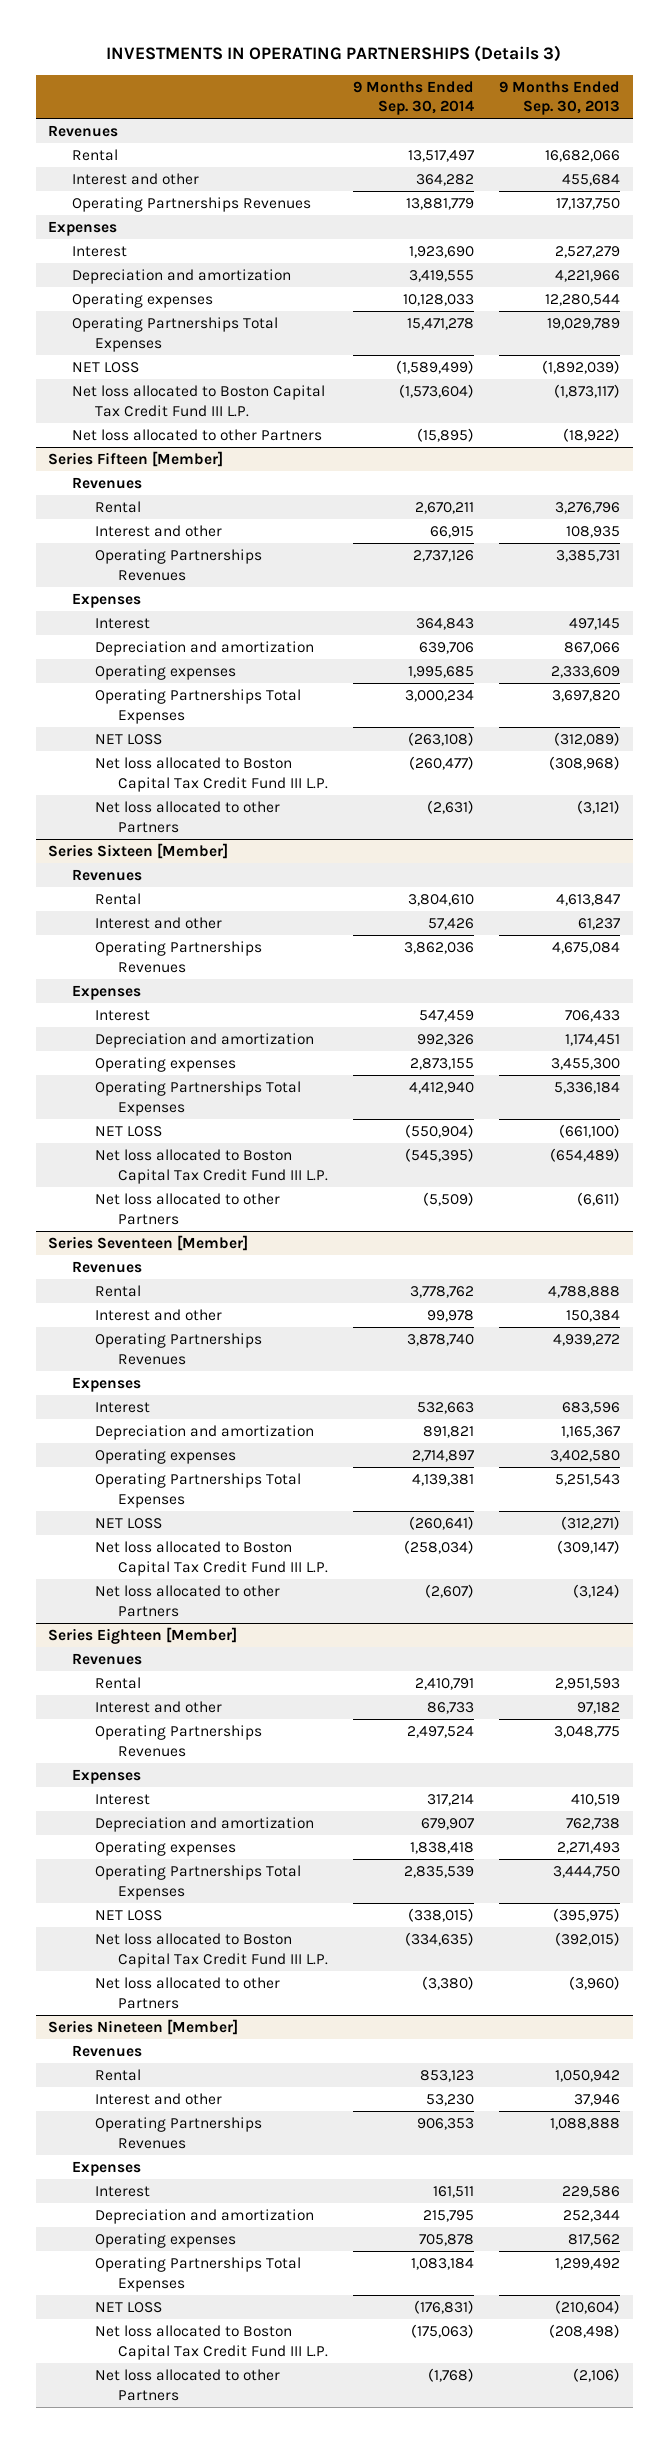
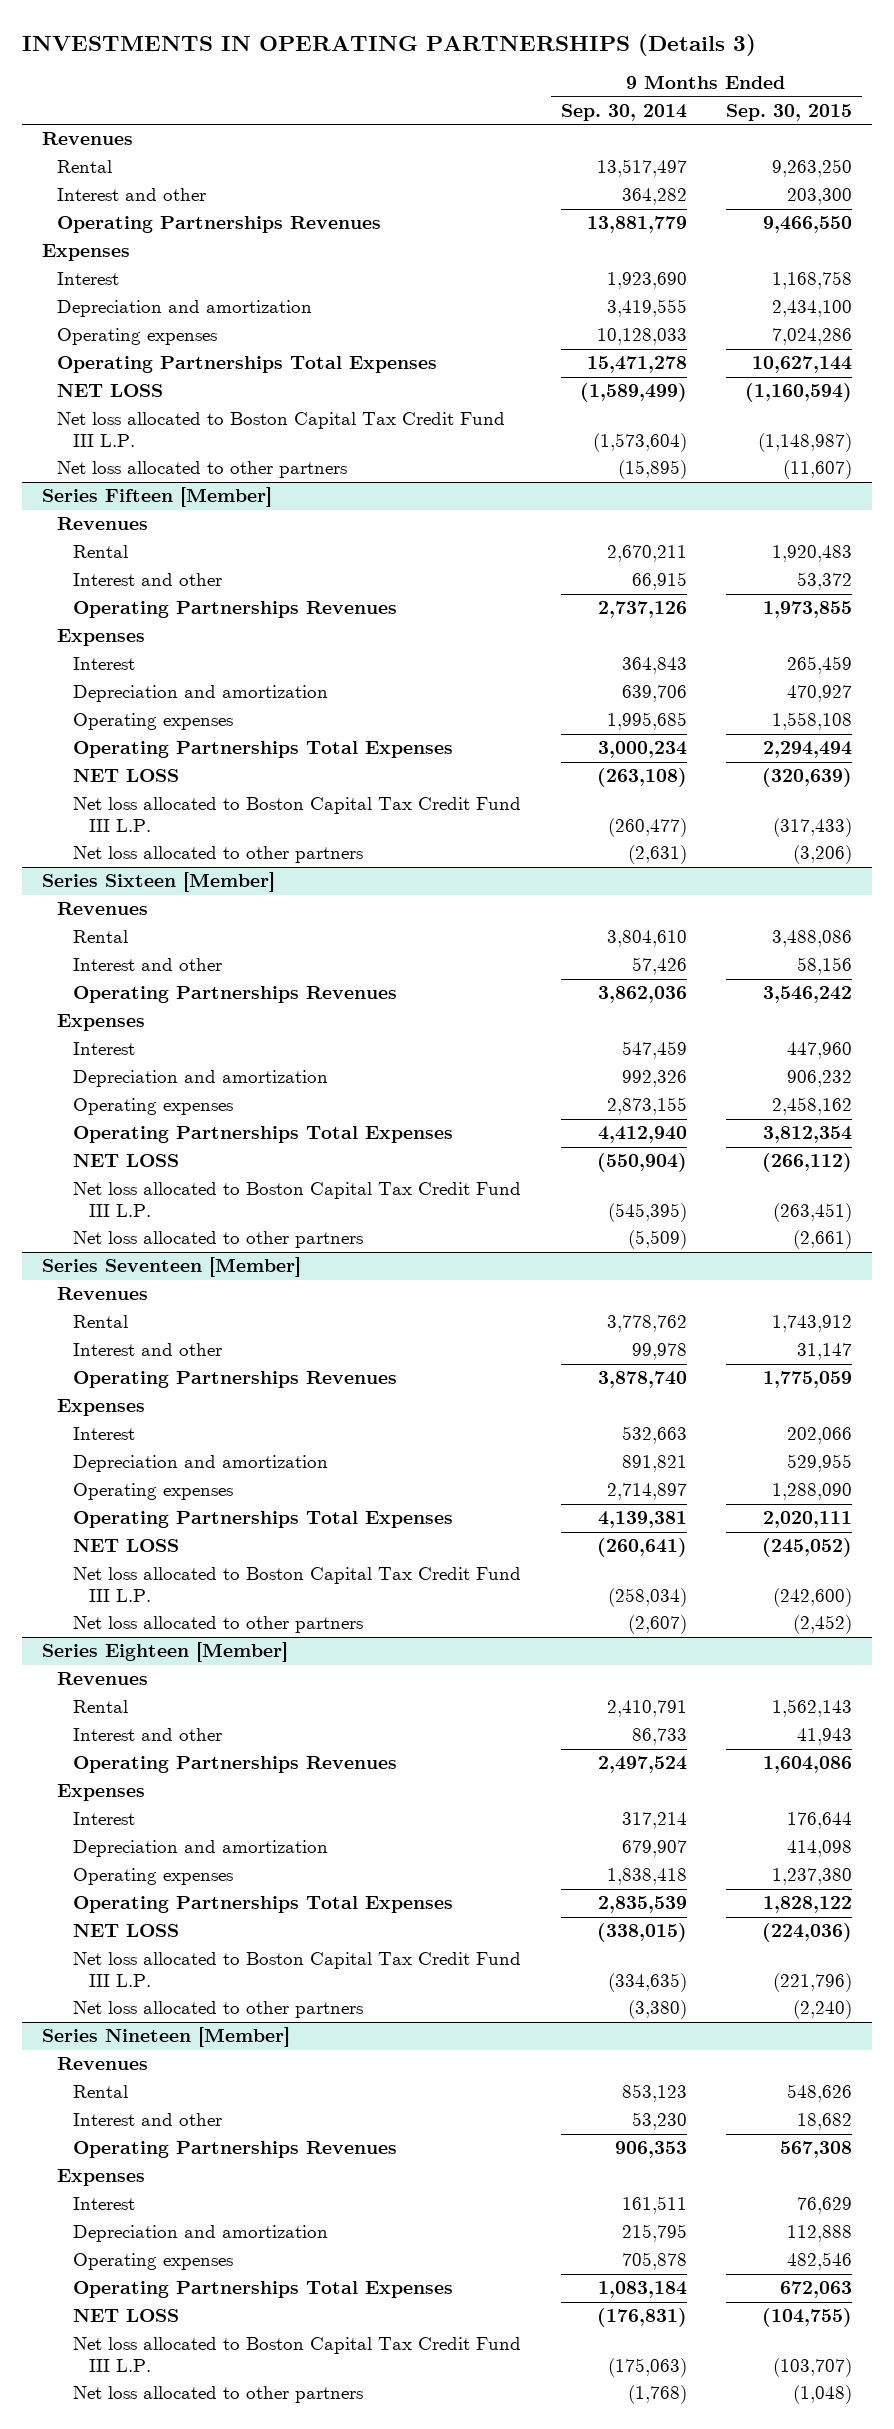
[499,80,621,116] 9 Months Ended Sep. 30, 2013 -> none
none -> [726,104,853,122] Sep. 30, 2015
[71,428,322,441] Net loss allocated to other Partners -> [57,461,348,479] Net loss allocated to other partners
[94,800,280,833] Net loss allocated to other Partners -> [73,846,364,864] Net loss allocated to other partners
[94,1192,280,1225] Net loss allocated to other Partners -> [73,1231,364,1249] Net loss allocated to other partners
[94,1584,280,1617] Net loss allocated to other Partners -> [73,1616,364,1634] Net loss allocated to other partners
[94,1976,280,2009] Net loss allocated to other Partners -> [73,2001,364,2019] Net loss allocated to other partners
[94,2368,280,2401] Net loss allocated to other Partners -> [73,2386,364,2404] Net loss allocated to other partners

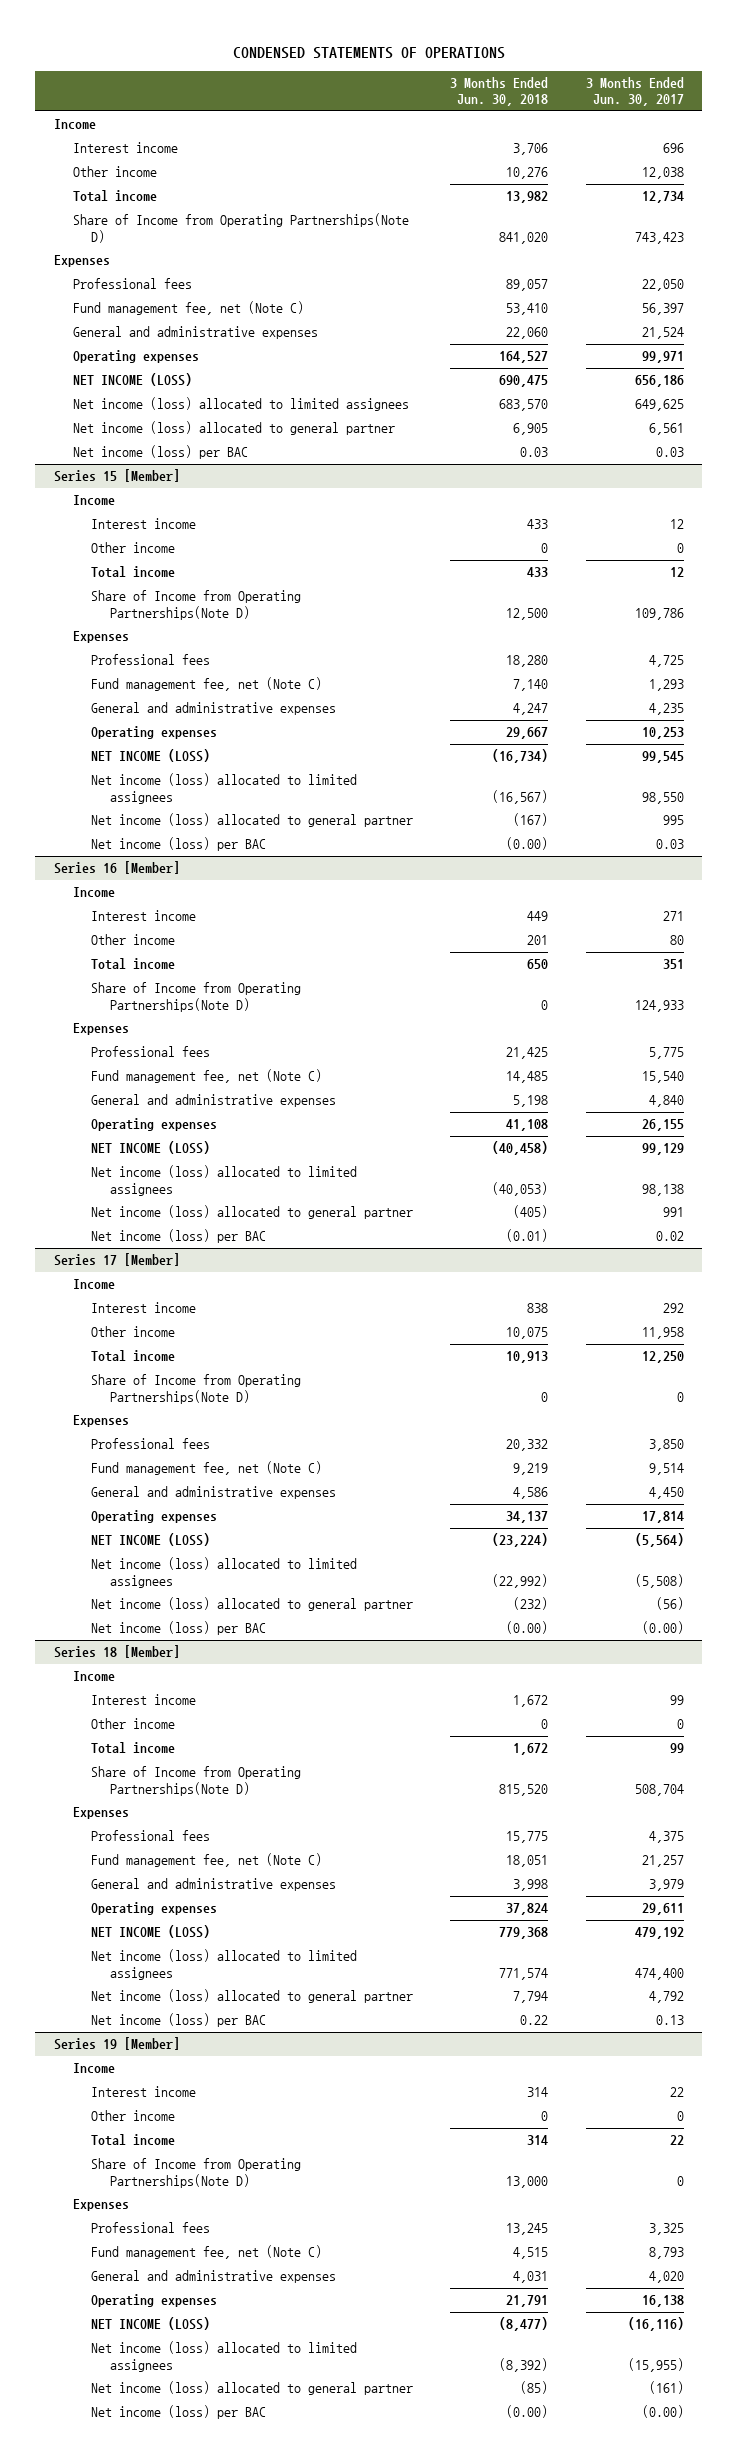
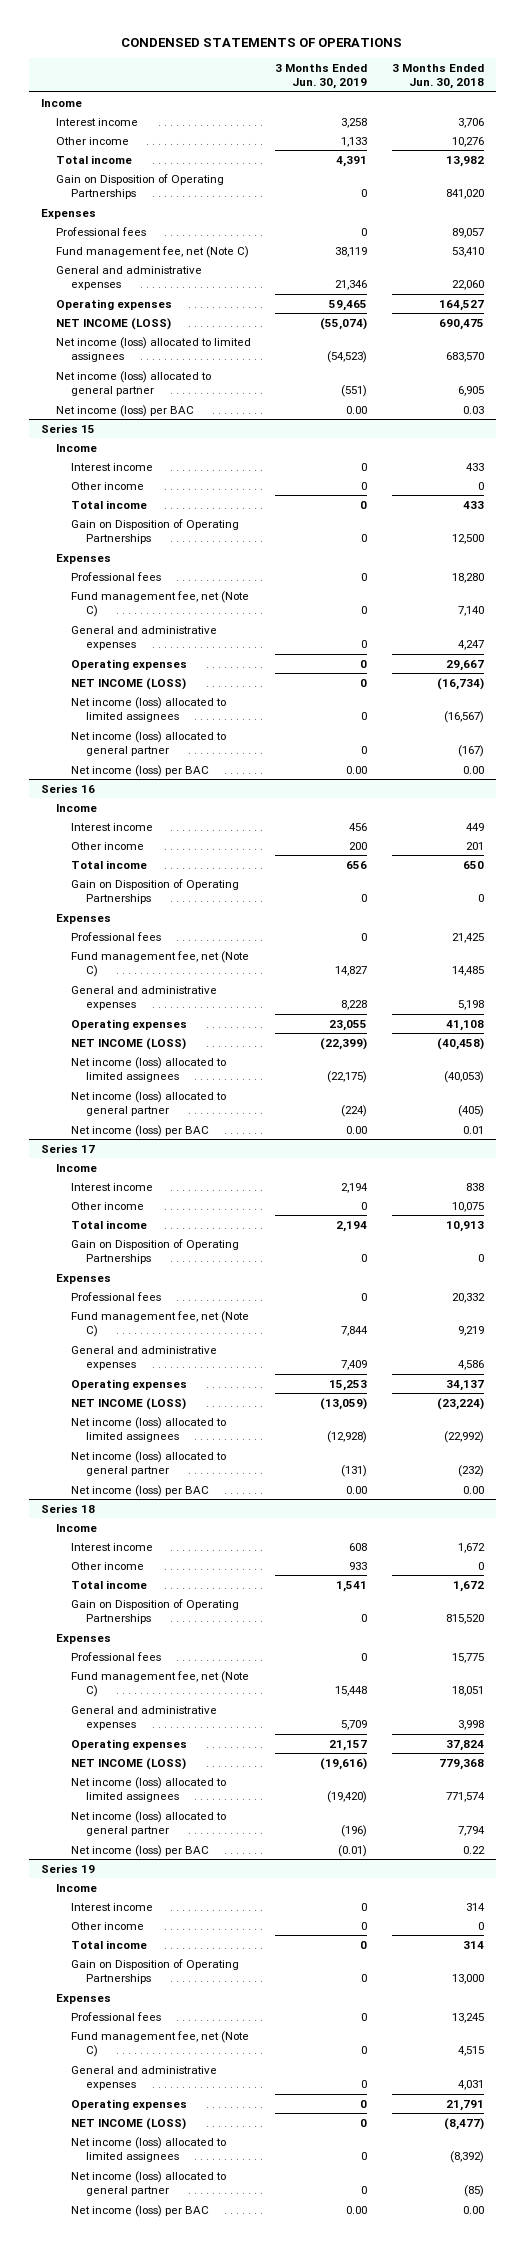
[585,76,684,107] 3 Months Ended Jun. 30, 2017 -> none
none -> [275,63,368,90] 3 Months Ended Jun. 30, 2019
[72,213,409,243] Share of Income from Operating Partnerships(Note D) -> [55,173,224,200] Gain on Disposition of Operating Partnerships
[54,469,181,483] Series 15 [Member] -> [41,423,96,433] Series 15
[91,590,302,620] Share of Income from Operating Partnerships(Note D) -> [70,518,239,545] Gain on Disposition of Operating Partnerships
[506,837,549,851] (0.00) -> [462,765,484,774] 0.00
[54,861,181,875] Series 16 [Member] -> [41,783,96,793] Series 16
[91,982,302,1012] Share of Income from Operating Partnerships(Note D) -> none
none -> [70,878,239,905] Gain on Disposition of Operating Partnerships
[506,1229,549,1243] (0.01) -> [462,1125,484,1134] 0.01
[54,1253,181,1267] Series 17 [Member] -> [41,1143,96,1153] Series 17
[91,1374,302,1404] Share of Income from Operating Partnerships(Note D) -> none
none -> [70,1238,239,1265] Gain on Disposition of Operating Partnerships
[506,1621,549,1635] (0.00) -> [462,1485,484,1494] 0.00
[54,1645,181,1659] Series 18 [Member] -> [41,1503,96,1513] Series 18
[91,1766,302,1796] Share of Income from Operating Partnerships(Note D) -> [70,1598,239,1625] Gain on Disposition of Operating Partnerships
[54,2037,181,2051] Series 19 [Member] -> [41,1863,96,1873] Series 19
[91,2158,302,2188] Share of Income from Operating Partnerships(Note D) -> none
none -> [70,1958,239,1985] Gain on Disposition of Operating Partnerships
[506,2405,549,2419] (0.00) -> [462,2205,484,2214] 0.00

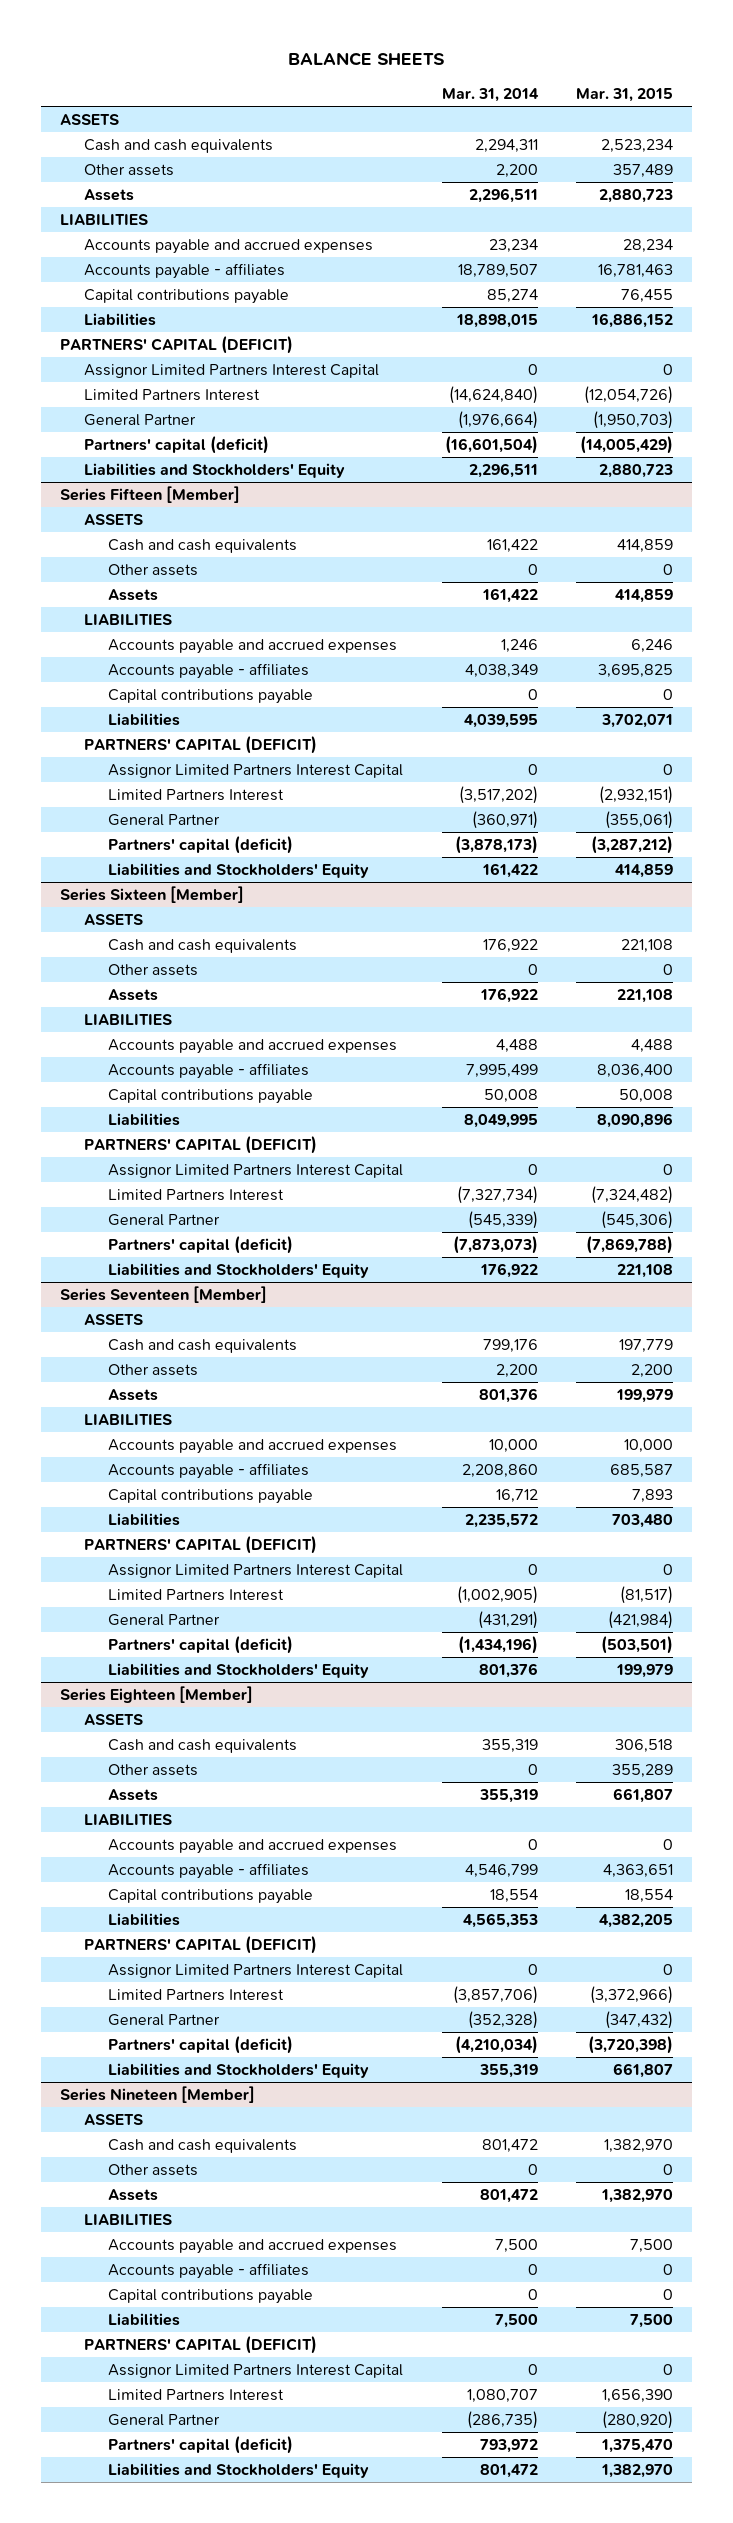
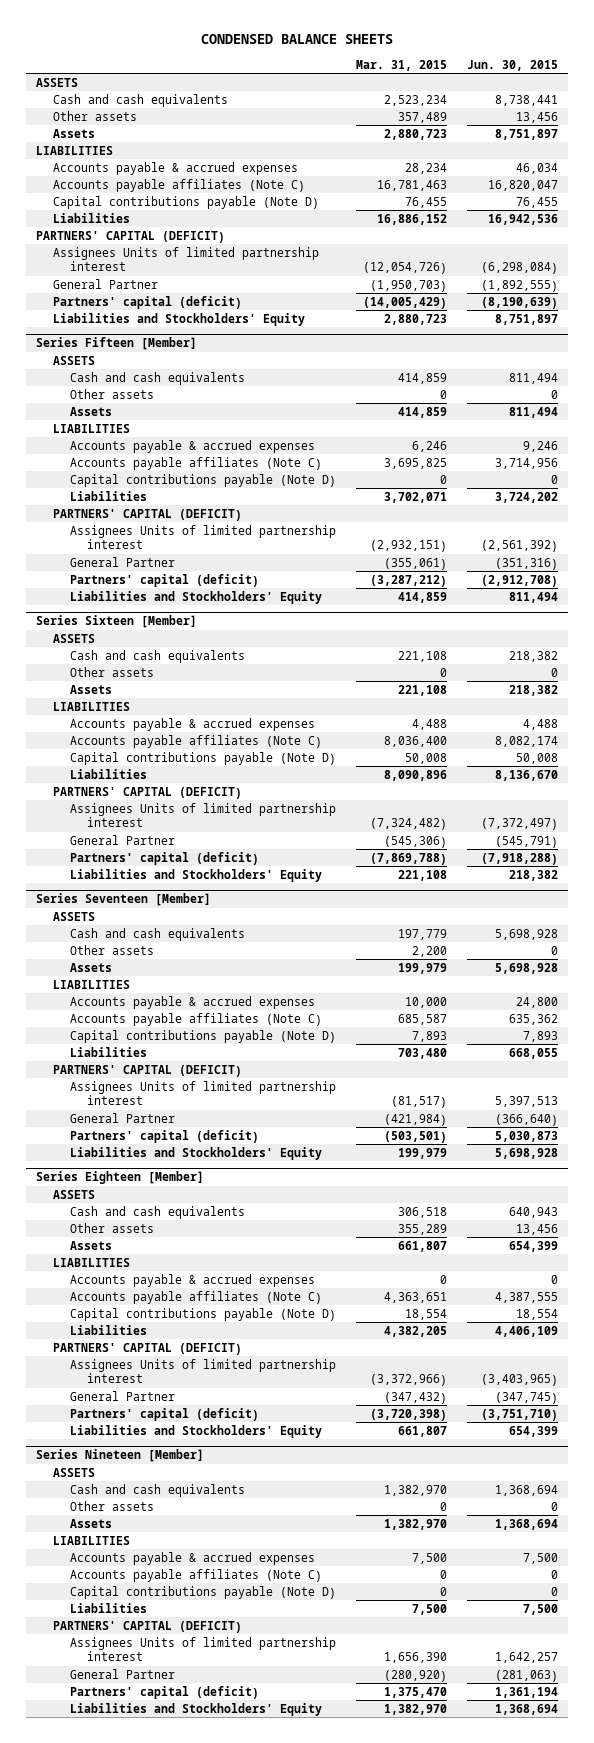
[288,52,446,67] BALANCE SHEETS -> [200,33,393,44] CONDENSED BALANCE SHEETS
[441,87,539,102] Mar. 31, 2014 -> none
none -> [466,59,558,71] Jun. 30, 2015
[84,239,374,255] Accounts payable and accrued expenses -> [52,161,298,175] Accounts payable & accrued expenses
[84,263,286,280] Accounts payable - affiliates -> [52,178,305,192] Accounts payable affiliates (Note C)
[84,289,290,305] Capital contributions payable -> [52,195,319,209] Capital contributions payable (Note D)
[84,364,380,379] Assignor Limited Partners Interest Capital -> none
[84,389,261,402] Limited Partners Interest -> [52,246,319,272] Assignees Units of limited partnership interest
[108,639,398,655] Accounts payable and accrued expenses -> [69,439,315,453] Accounts payable & accrued expenses
[108,663,310,680] Accounts payable - affiliates -> [69,456,322,470] Accounts payable affiliates (Note C)
[108,689,314,705] Capital contributions payable -> [69,473,336,487] Capital contributions payable (Note D)
[108,764,404,779] Assignor Limited Partners Interest Capital -> none
[108,789,285,802] Limited Partners Interest -> [69,524,336,550] Assignees Units of limited partnership interest
[108,1039,398,1055] Accounts payable and accrued expenses -> [69,717,315,731] Accounts payable & accrued expenses
[108,1063,310,1080] Accounts payable - affiliates -> [69,734,322,748] Accounts payable affiliates (Note C)
[108,1089,314,1105] Capital contributions payable -> [69,751,336,765] Capital contributions payable (Note D)
[108,1164,404,1179] Assignor Limited Partners Interest Capital -> none
[108,1189,285,1202] Limited Partners Interest -> [69,802,336,828] Assignees Units of limited partnership interest
[108,1439,398,1455] Accounts payable and accrued expenses -> [69,995,315,1009] Accounts payable & accrued expenses
[108,1463,310,1480] Accounts payable - affiliates -> [69,1012,322,1026] Accounts payable affiliates (Note C)
[108,1489,314,1505] Capital contributions payable -> [69,1029,336,1043] Capital contributions payable (Note D)
[108,1564,404,1579] Assignor Limited Partners Interest Capital -> none
[108,1589,285,1602] Limited Partners Interest -> [69,1080,336,1106] Assignees Units of limited partnership interest
[108,1839,398,1855] Accounts payable and accrued expenses -> [69,1273,315,1287] Accounts payable & accrued expenses
[108,1863,310,1880] Accounts payable - affiliates -> [69,1290,322,1304] Accounts payable affiliates (Note C)
[108,1889,314,1905] Capital contributions payable -> [69,1307,336,1321] Capital contributions payable (Note D)
[108,1964,404,1979] Assignor Limited Partners Interest Capital -> none
[108,1989,285,2002] Limited Partners Interest -> [69,1358,336,1384] Assignees Units of limited partnership interest
[108,2239,398,2255] Accounts payable and accrued expenses -> [69,1551,315,1565] Accounts payable & accrued expenses
[108,2263,310,2280] Accounts payable - affiliates -> [69,1568,322,1582] Accounts payable affiliates (Note C)
[108,2289,314,2305] Capital contributions payable -> [69,1585,336,1599] Capital contributions payable (Note D)
[108,2364,404,2379] Assignor Limited Partners Interest Capital -> none
[108,2389,285,2402] Limited Partners Interest -> [69,1636,336,1662] Assignees Units of limited partnership interest

